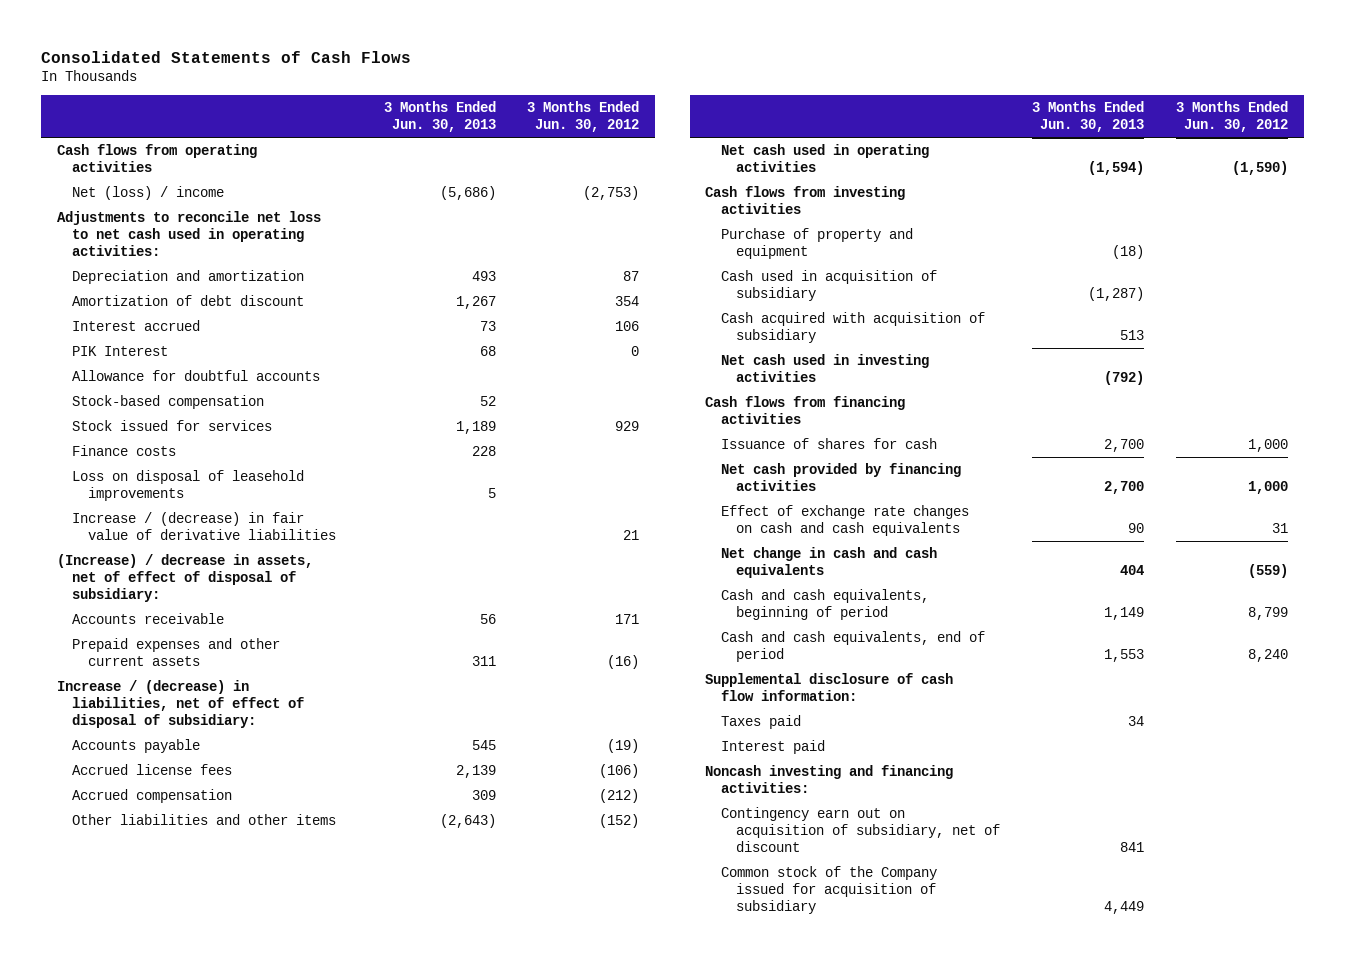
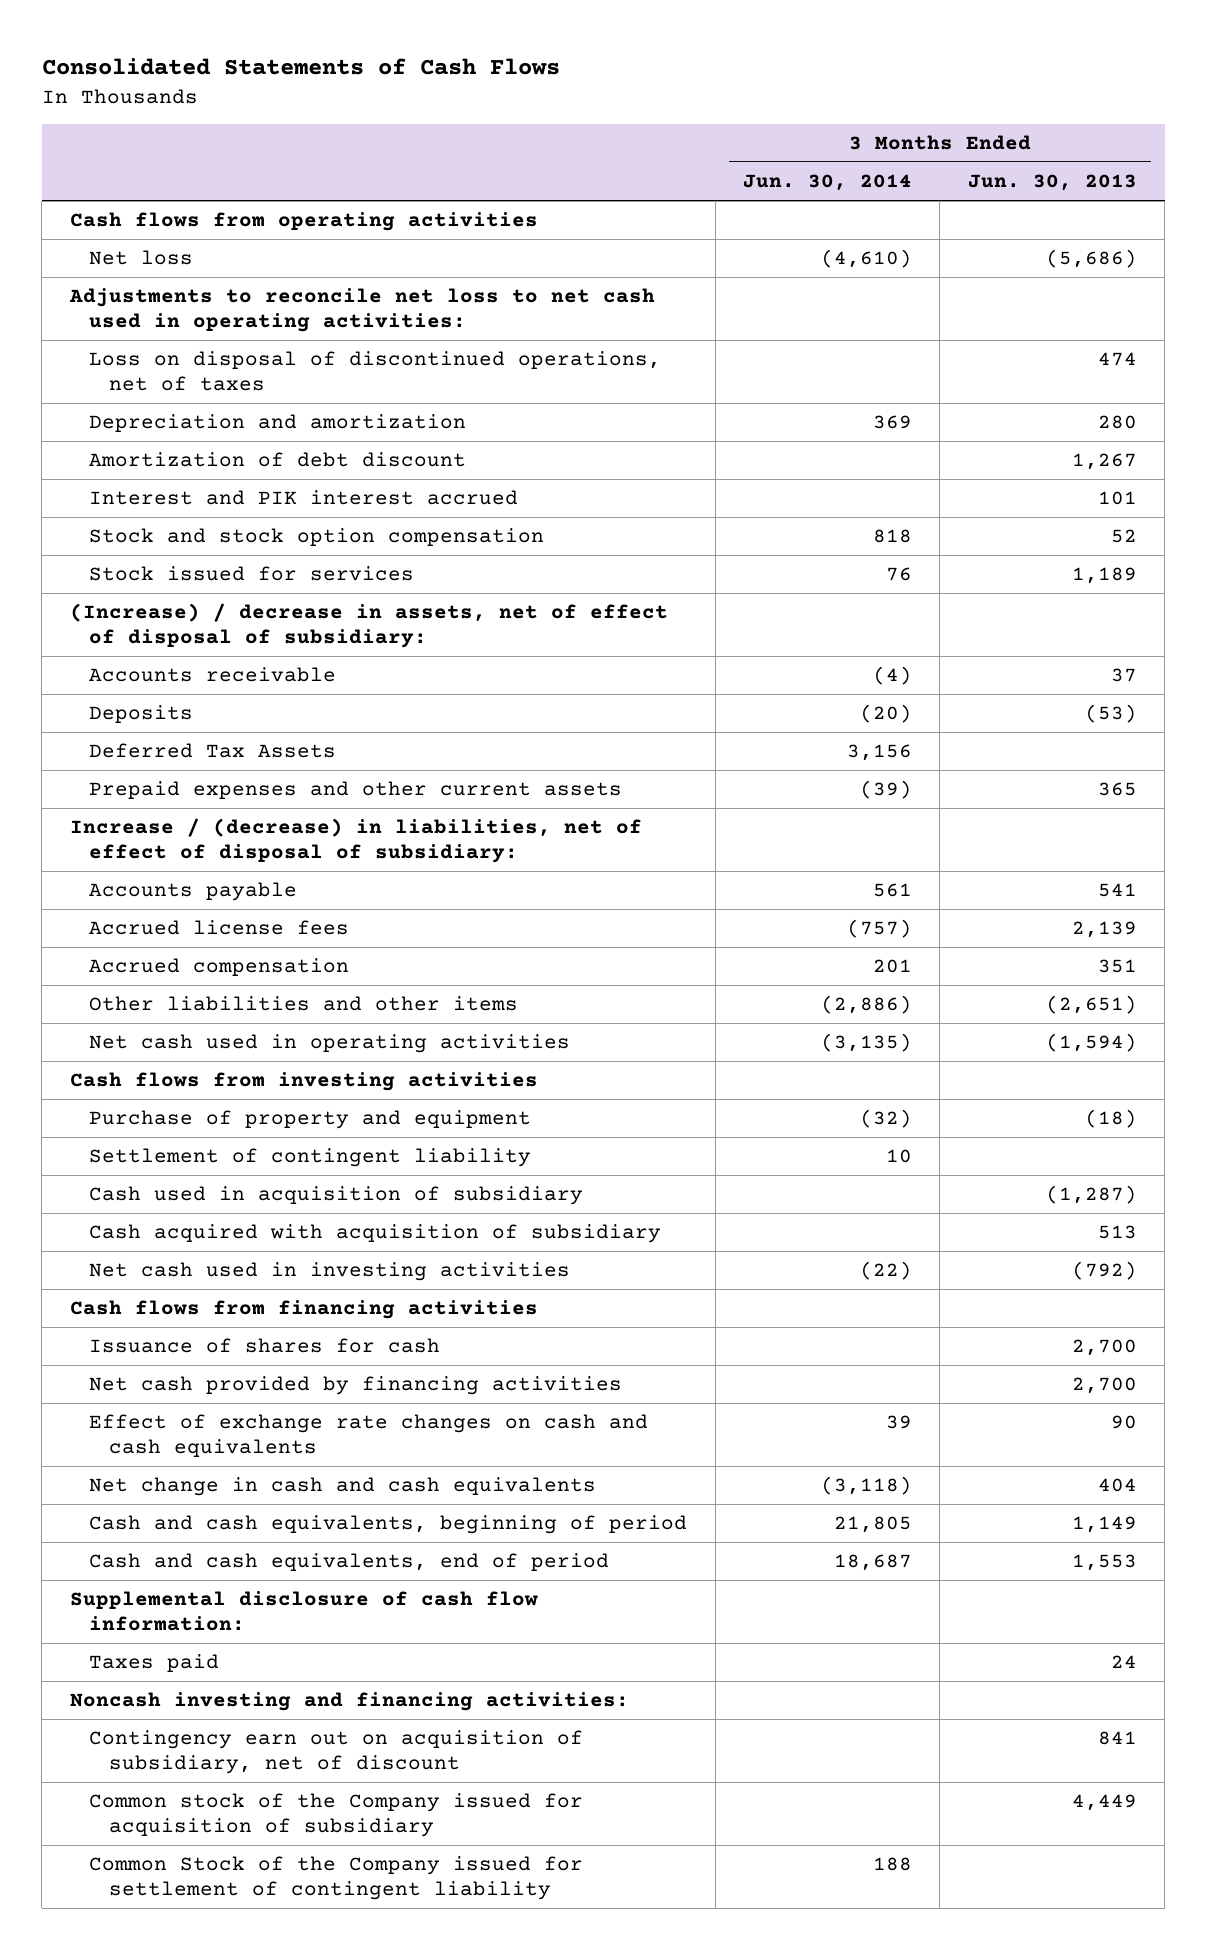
[527,101,640,132] 3 Months Ended Jun. 30, 2012 -> none
none -> [742,174,912,192] Jun. 30, 2014
[72,186,225,201] Net (loss) / income -> [89,250,194,266] Net loss
none -> [89,351,662,391] Loss on disposal of discontinued operations, net of taxes
[471,271,496,282] 493 -> [1097,415,1137,430] 280
[72,346,169,357] PIK Interest -> none
[72,370,321,382] Allowance for doubtful accounts -> none
[72,320,201,332] Interest accrued -> [89,490,519,506] Interest and PIK interest accrued
[479,321,496,332] 73 -> [1097,491,1137,506] 101
[72,395,265,410] Stock-based compensation -> [89,528,545,547] Stock and stock option compensation
[72,445,177,457] Finance costs -> none
[72,470,305,502] Loss on disposal of leasehold improvements -> none
[72,512,336,541] Increase / (decrease) in fair value of derivative liabilities -> none
[479,614,496,625] 56 -> [1110,668,1137,683] 37
none -> [89,705,194,724] Deposits
none -> [89,743,337,759] Deferred Tax Assets
[471,656,496,667] 311 -> [1097,782,1137,797] 365
[471,740,496,751] 545 -> [1097,883,1137,898] 541
[471,790,496,801] 309 -> [1097,959,1137,974] 351
[439,814,496,829] (2,643) -> [1045,995,1137,1015] (2,651)
none -> [89,1148,532,1168] Settlement of contingent liability
[720,740,825,755] Interest paid -> none
[1128,716,1145,727] 34 -> [1110,1655,1137,1669] 24
none -> [89,1856,584,1900] Common Stock of the Company issued for settlement of contingent liability

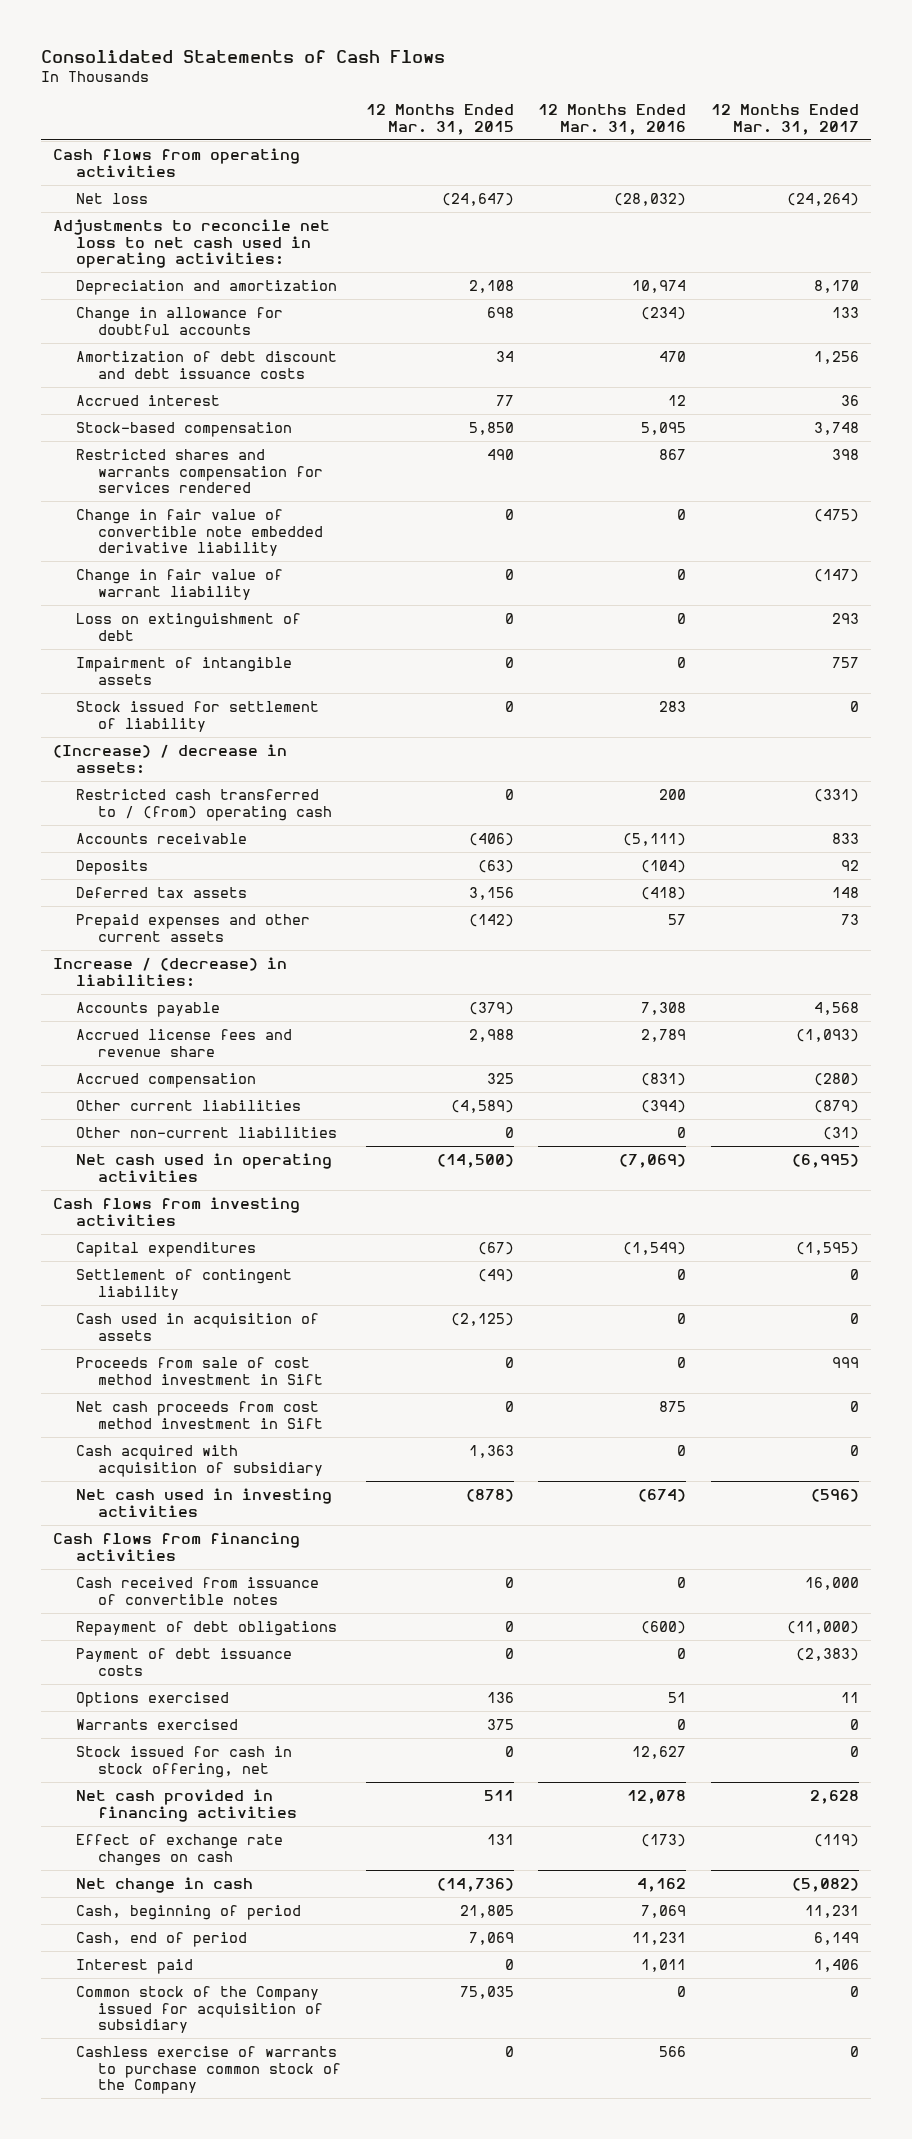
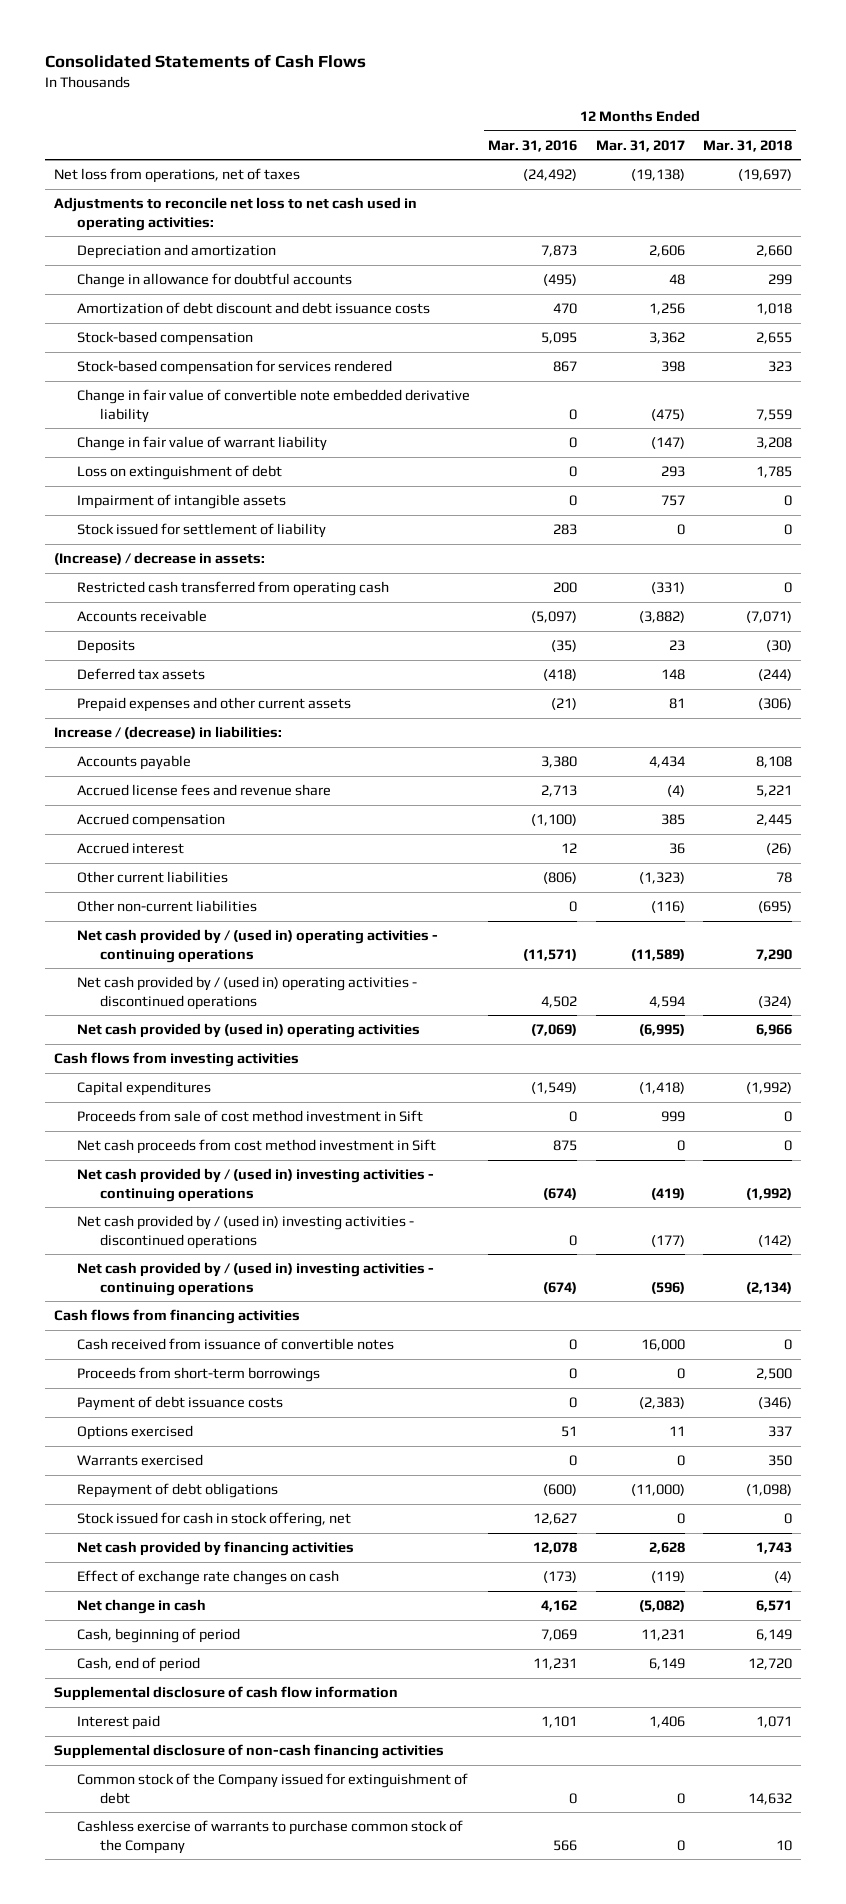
[365,104,514,135] 12 Months Ended Mar. 31, 2015 -> none
none -> [702,139,792,152] Mar. 31, 2018
[52,147,300,177] Cash flows from operating activities -> none
[75,192,148,204] Net loss -> none
none -> [53,168,300,184] Net loss from operations, net of taxes
[632,279,687,293] 10,974 -> [541,245,578,258] 7,873
[813,279,859,293] 8,170 -> [648,245,685,258] 2,606
[641,306,687,320] (234) -> [543,274,578,287] (495)
[831,306,859,318] 133 -> [668,274,685,286] 48
[813,421,859,435] 3,748 -> [648,332,685,345] 3,362
[75,448,324,494] Restricted shares and warrants compensation for services rendered -> [76,360,392,376] Stock-based compensation for services rendered
[75,788,333,821] Restricted cash transferred to / (from) operating cash -> [76,581,389,597] Restricted cash transferred from operating cash
[623,832,687,846] (5,111) -> [531,611,578,624] (5,097)
[831,832,859,844] 833 -> [638,611,685,624] (3,882)
[641,859,687,873] (104) -> [551,640,578,653] (35)
[840,859,859,871] 92 -> [668,640,685,652] 23
[668,913,687,925] 57 -> [551,698,578,711] (21)
[840,913,859,925] 73 -> [668,698,685,710] 81
[641,1001,687,1015] 7,308 -> [541,756,578,769] 3,380
[813,1001,859,1015] 4,568 -> [648,756,685,769] 4,434
[641,1028,687,1042] 2,789 -> [541,785,578,798] 2,713
[795,1028,859,1042] (1,093) -> [666,785,685,798] (4)
[641,1072,687,1086] (831) -> [531,814,578,827] (1,100)
[813,1072,859,1086] (280) -> [660,814,685,826] 385
[75,394,220,406] Accrued interest -> [76,842,184,855] Accrued interest
[641,1099,687,1113] (394) -> [543,872,578,885] (806)
[813,1099,859,1113] (879) -> [638,872,685,885] (1,323)
[822,1126,859,1140] (31) -> [650,901,685,914] (116)
none -> [76,929,438,963] Net cash provided by / (used in) operating activities - continuing operations
none -> [76,976,417,1010] Net cash provided by / (used in) operating activities - discontinued operations
[75,1152,332,1182] Net cash used in operating activities -> [76,1023,420,1039] Net cash provided by (used in) operating activities
[75,1268,292,1300] Settlement of contingent liability -> none
[75,1312,319,1341] Cash used in acquisition of assets -> none
[795,1241,859,1255] (1,595) -> [638,1082,685,1095] (1,418)
[75,1444,324,1477] Cash acquired with acquisition of subsidiary -> none
none -> [76,1168,434,1202] Net cash provided by / (used in) investing activities - continuing operations
none -> [76,1215,414,1249] Net cash provided by / (used in) investing activities - discontinued operations
[75,1487,332,1517] Net cash used in investing activities -> [76,1262,434,1296] Net cash provided by / (used in) investing activities - continuing operations
none -> [76,1367,320,1383] Proceeds from short-term borrowings
[75,1620,337,1636] Repayment of debt obligations -> [76,1483,278,1499] Repayment of debt obligations
[75,1788,298,1822] Net cash provided in financing activities -> [76,1541,354,1557] Net cash provided by financing activities
none -> [53,1686,398,1702] Supplemental disclosure of cash flow information
[641,1958,687,1972] 1,011 -> [541,1716,578,1729] 1,101
none -> [53,1744,444,1760] Supplemental disclosure of non-cash financing activities
[75,1985,324,2034] Common stock of the Company issued for acquisition of subsidiary -> [76,1773,468,1804] Common stock of the Company issued for extinguishment of debt

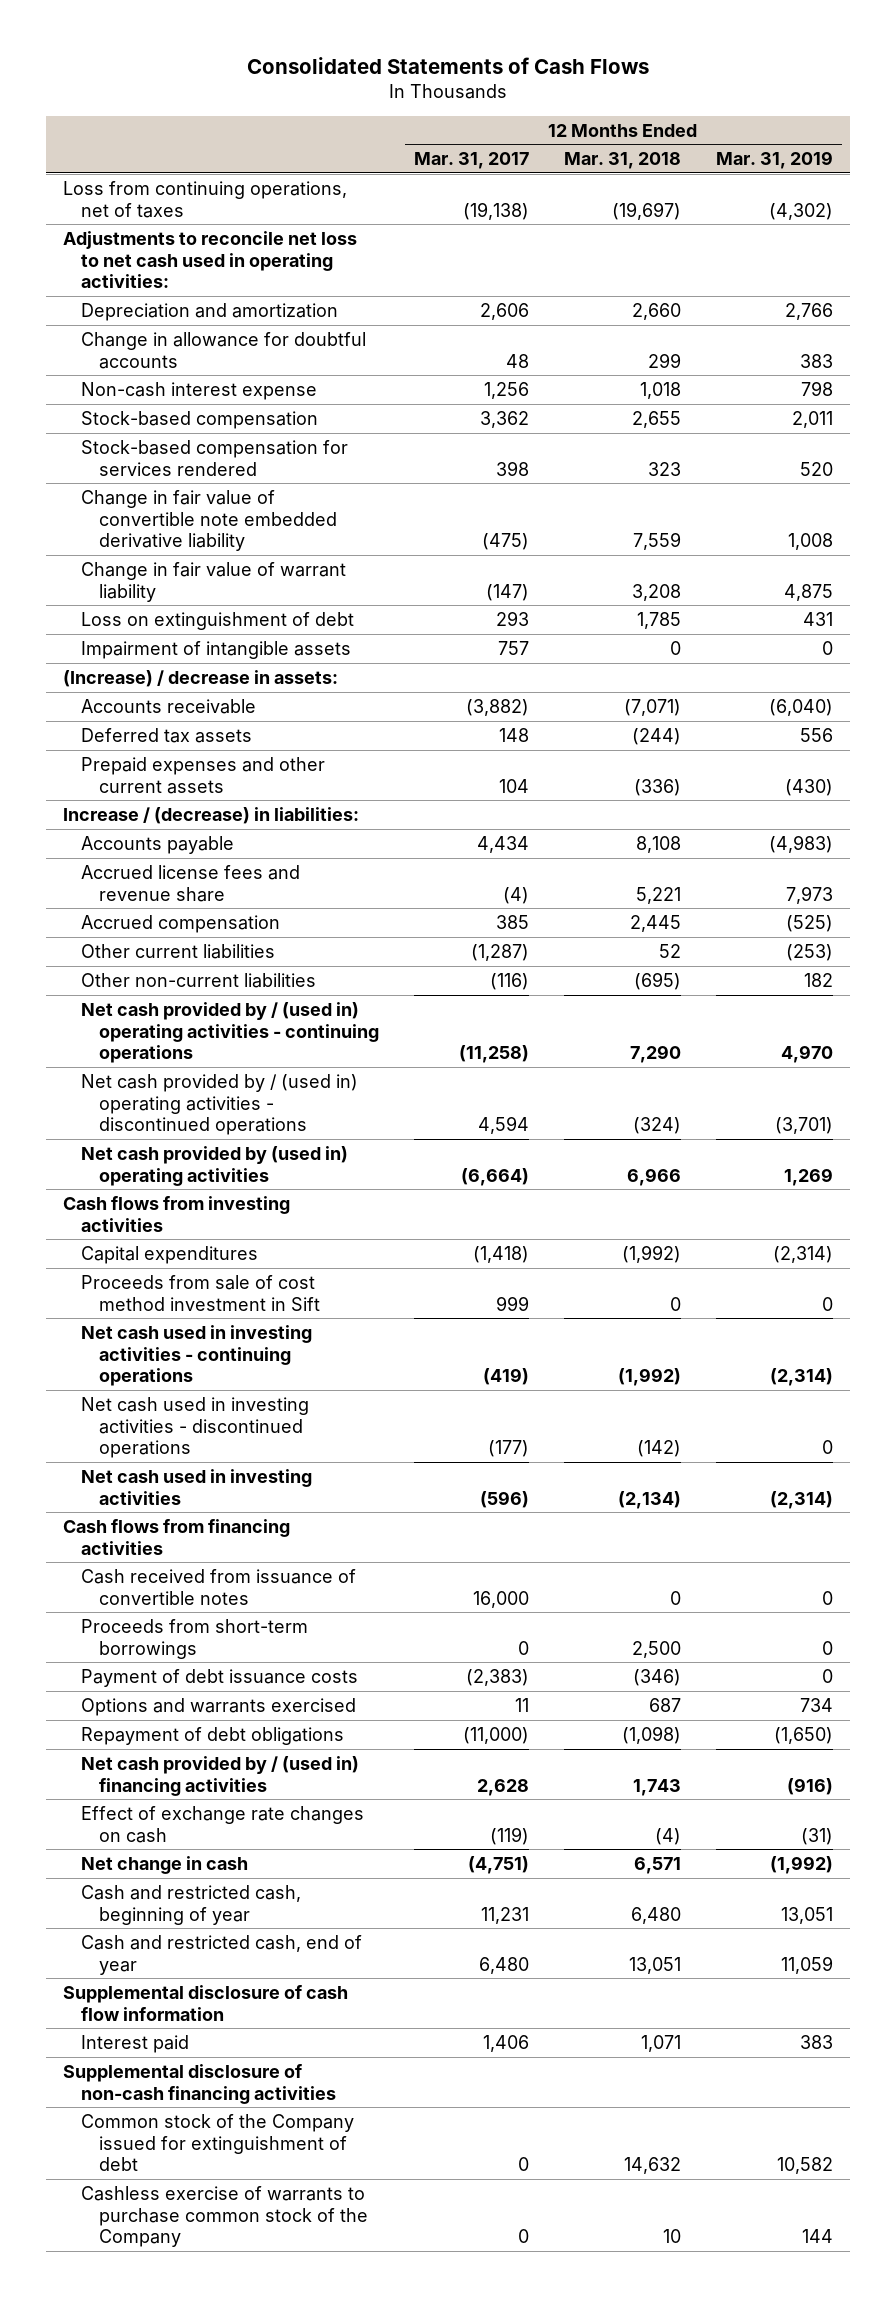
[488,139,578,152] Mar. 31, 2016 -> none
none -> [715,151,833,170] Mar. 31, 2019
[53,168,300,184] Net loss from operations, net of taxes -> [63,180,348,218] Loss from continuing operations, net of taxes
[76,302,430,315] Amortization of debt discount and debt issuance costs -> [81,381,318,400] Non-cash interest expense
[76,523,326,539] Stock issued for settlement of liability -> none
[76,581,389,597] Restricted cash transferred from operating cash -> none
[76,640,135,655] Deposits -> none
[668,698,685,710] 81 -> [499,778,530,793] 104
[757,698,792,711] (306) -> [633,778,681,796] (336)
[76,842,184,855] Accrued interest -> none
[638,872,685,885] (1,323) -> [471,943,530,961] (1,287)
[775,872,792,884] 78 -> [658,943,681,958] 52
[630,948,685,961] (11,589) -> [459,1045,530,1064] (11,258)
[638,1024,685,1037] (6,995) -> [461,1167,530,1186] (6,664)
[76,1139,436,1155] Net cash proceeds from cost method investment in Sift -> none
[76,1168,434,1202] Net cash provided by / (used in) investing activities - continuing operations -> [81,1324,313,1387] Net cash used in investing activities - continuing operations
[76,1215,414,1249] Net cash provided by / (used in) investing activities - discontinued operations -> [81,1396,310,1459] Net cash used in investing activities - discontinued operations
[76,1262,434,1296] Net cash provided by / (used in) investing activities - continuing operations -> [81,1468,313,1505] Net cash used in investing activities
[76,1454,203,1467] Warrants exercised -> none
[76,1425,193,1441] Options exercised -> [81,1697,357,1716] Options and warrants exercised
[767,1426,792,1438] 337 -> [648,1697,681,1712] 687
[76,1512,351,1528] Stock issued for cash in stock offering, net -> none
[76,1541,354,1557] Net cash provided by financing activities -> [81,1755,360,1796] Net cash provided by / (used in) financing activities
[76,1628,240,1644] Cash, beginning of period -> none
[76,1657,200,1673] Cash, end of period -> none
[638,1600,685,1613] (5,082) -> [468,1855,530,1874] (4,751)
none -> [81,1884,302,1925] Cash and restricted cash, beginning of year
none -> [81,1934,363,1975] Cash and restricted cash, end of year

